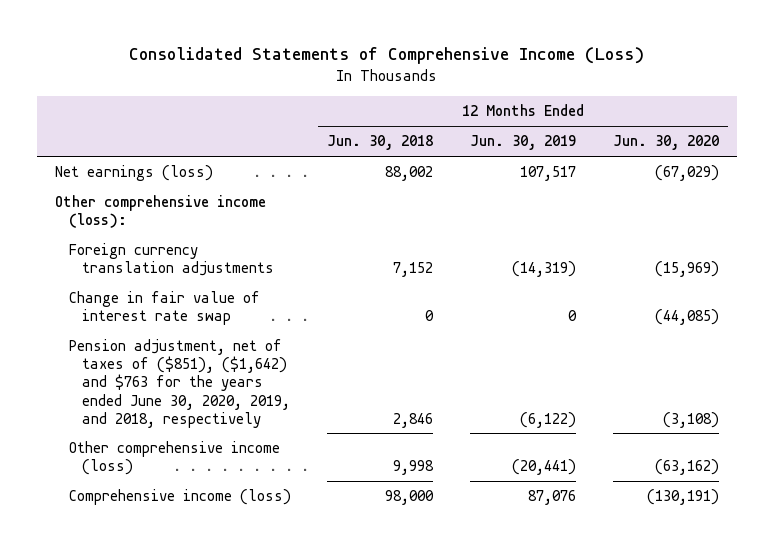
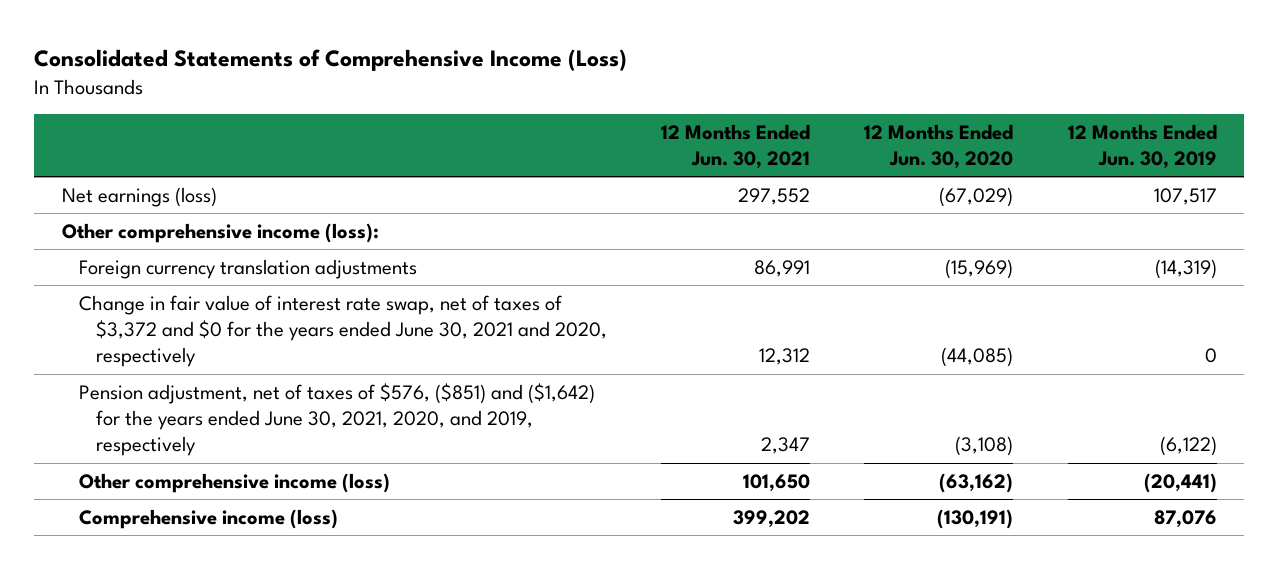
[327,135,434,151] Jun. 30, 2018 -> none
none -> [660,123,810,170] 12 Months Ended Jun. 30, 2021
[68,291,260,326] Change in fair value of interest rate swap -> [78,294,607,368] Change in fair value of interest rate swap, net of taxes of $3,372 and $0 for the years ended June 30, 2021 and 2020, respectively
[68,339,290,428] Pension adjustment, net of taxes of ($851), ($1,642) and $763 for the years ended June 30, 2020, 2019, and 2018, respectively -> [78,382,595,457] Pension adjustment, net of taxes of $576, ($851) and ($1,642) for the years ended June 30, 2021, 2020, and 2019, respectively

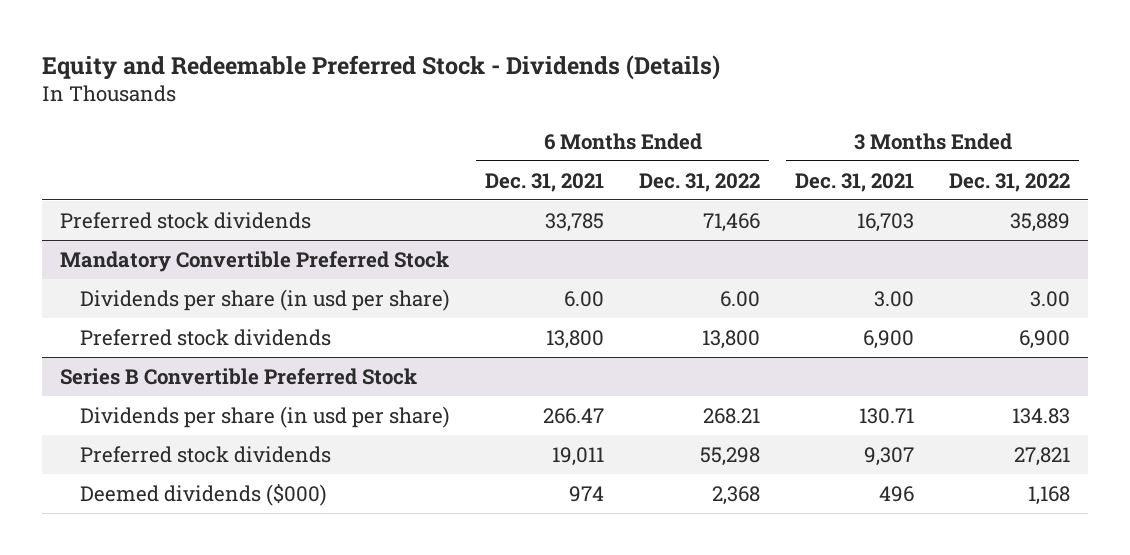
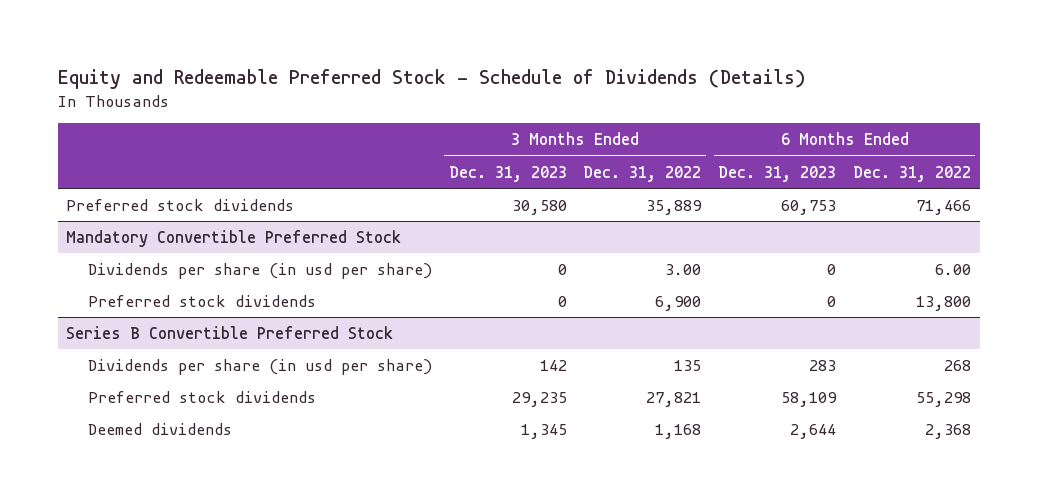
[42,54,721,80] Equity and Redeemable Preferred Stock - Dividends (Details) -> [58,68,807,89] Equity and Redeemable Preferred Stock - Schedule of Dividends (Details)
[485,172,605,192] Dec. 31, 2021 -> none
[795,172,915,192] Dec. 31, 2021 -> none
none -> [448,165,567,182] Dec. 31, 2023
none -> [718,165,837,182] Dec. 31, 2023
[703,407,761,424] 268.21 -> [944,359,972,371] 268
[1012,407,1071,424] 134.83 -> [674,359,702,371] 135
[80,483,328,506] Deemed dividends ($000) -> [87,422,232,435] Deemed dividends

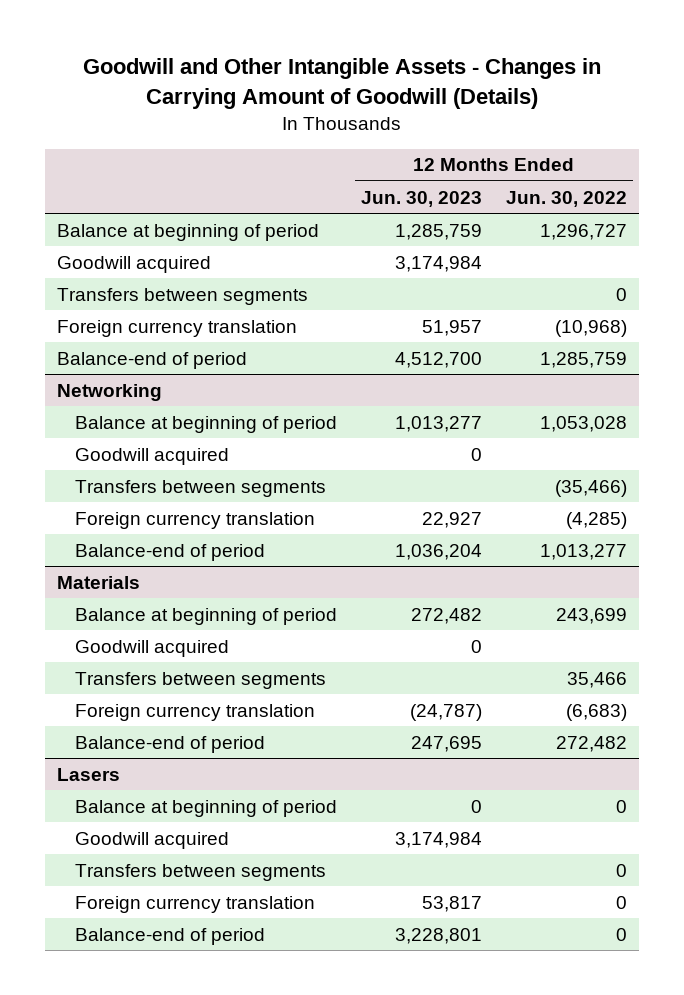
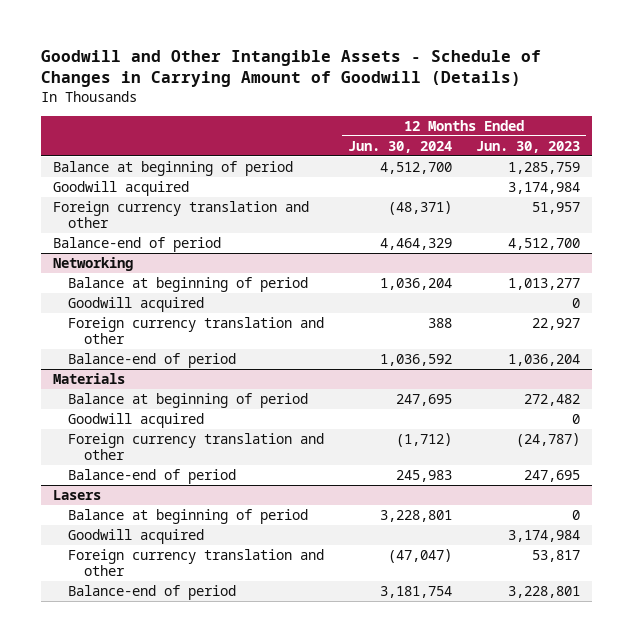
[82,58,601,109] Goodwill and Other Intangible Assets - Changes in Carrying Amount of Goodwill (Details) -> [40,50,541,88] Goodwill and Other Intangible Assets - Schedule of Changes in Carrying Amount of Goodwill (Details)
[505,190,627,207] Jun. 30, 2022 -> none
none -> [348,140,453,153] Jun. 30, 2024
[56,287,308,305] Transfers between segments -> none
[56,319,297,337] Foreign currency translation -> [52,200,309,229] Foreign currency translation and other
[75,479,327,497] Transfers between segments -> none
[75,511,316,529] Foreign currency translation -> [68,316,325,345] Foreign currency translation and other
[75,671,327,689] Transfers between segments -> none
[75,703,316,721] Foreign currency translation -> [68,432,325,461] Foreign currency translation and other
[75,863,327,881] Transfers between segments -> none
[75,895,316,913] Foreign currency translation -> [68,548,325,577] Foreign currency translation and other

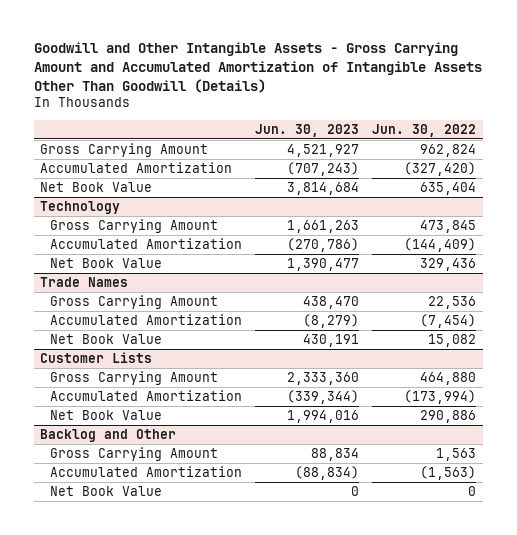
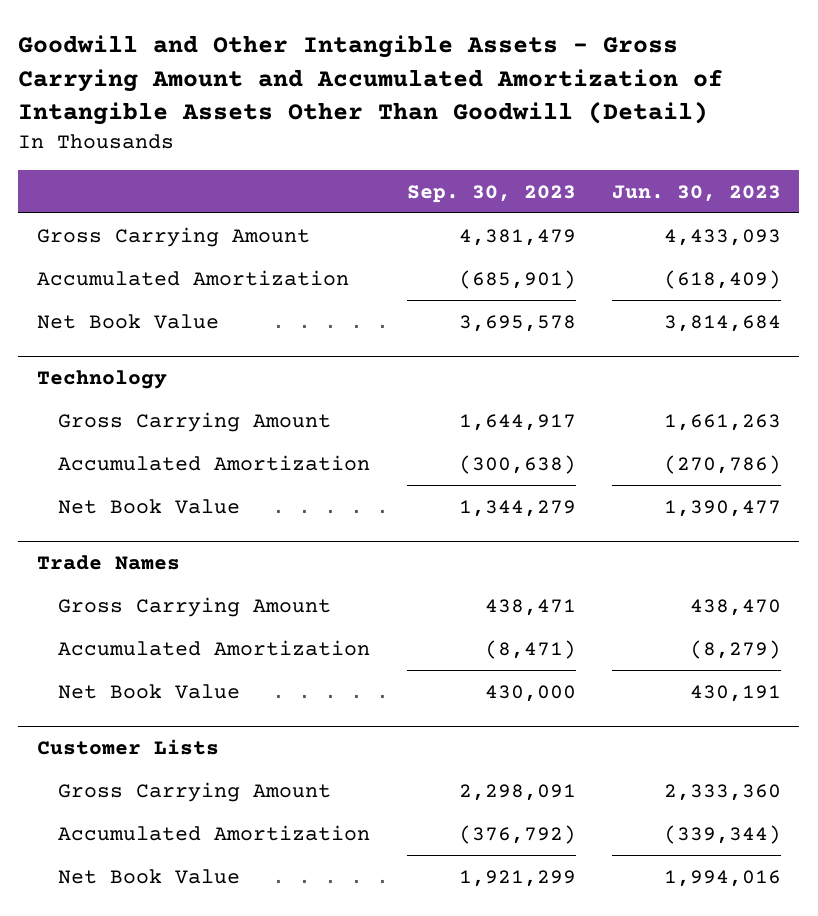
[33,41,482,93] Goodwill and Other Intangible Assets - Gross Carrying Amount and Accumulated Amortization of Intangible Assets Other Than Goodwill (Details) -> [18,34,724,126] Goodwill and Other Intangible Assets - Gross Carrying Amount and Accumulated Amortization of Intangible Assets Other Than Goodwill (Detail)
[372,123,477,137] Jun. 30, 2022 -> none
none -> [406,184,576,203] Sep. 30, 2023
[287,144,360,158] 4,521,927 -> [663,228,781,246] 4,433,093
[287,162,360,177] (707,243) -> [663,269,781,289] (618,409)
[40,429,177,443] Backlog and Other -> none
[49,447,218,462] Gross Carrying Amount -> none
[49,466,242,478] Accumulated Amortization -> none
[49,486,162,497] Net Book Value -> none

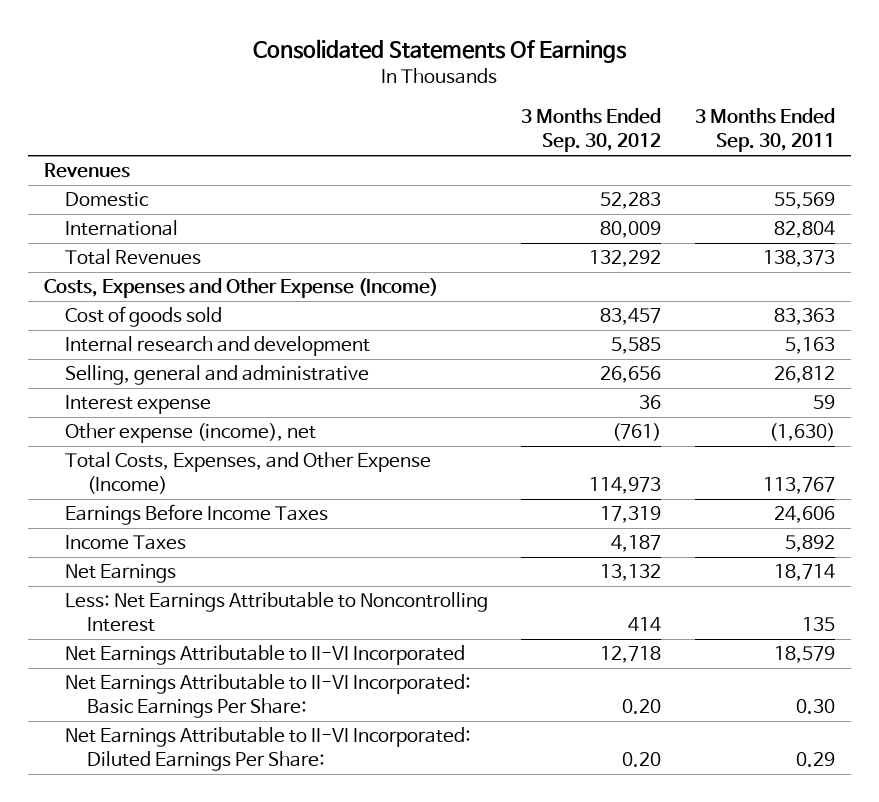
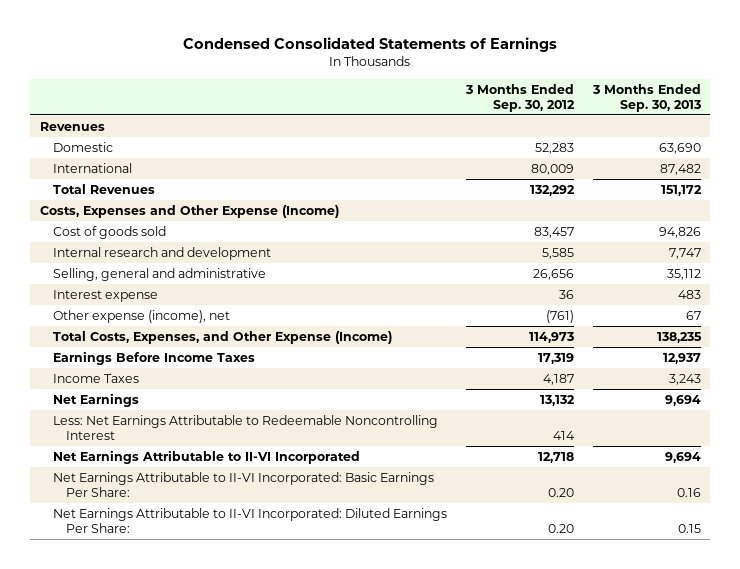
[253,39,628,64] Consolidated Statements Of Earnings -> [183,37,558,53] Condensed Consolidated Statements of Earnings
[694,108,835,153] 3 Months Ended Sep. 30, 2011 -> none
none -> [591,83,701,112] 3 Months Ended Sep. 30, 2013
[65,592,489,633] Less: Net Earnings Attributable to Noncontrolling Interest -> [52,414,438,440] Less: Net Earnings Attributable to Redeemable Noncontrolling Interest

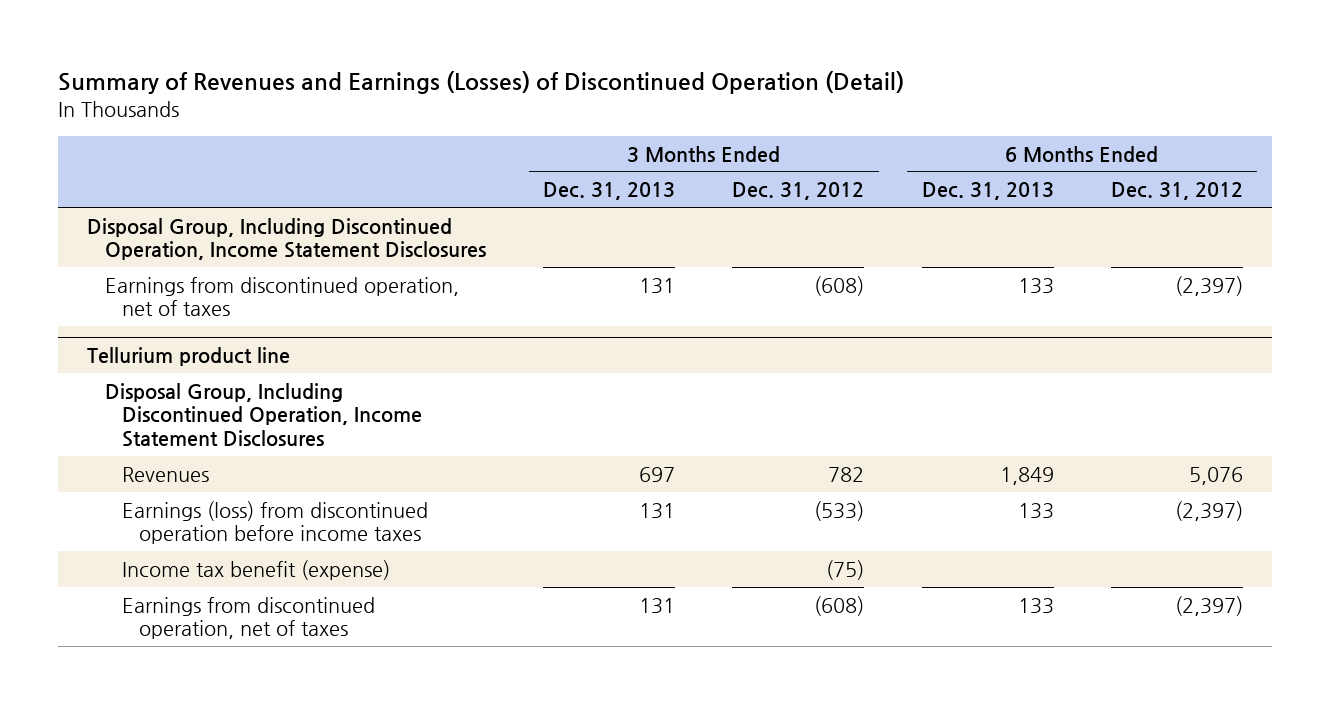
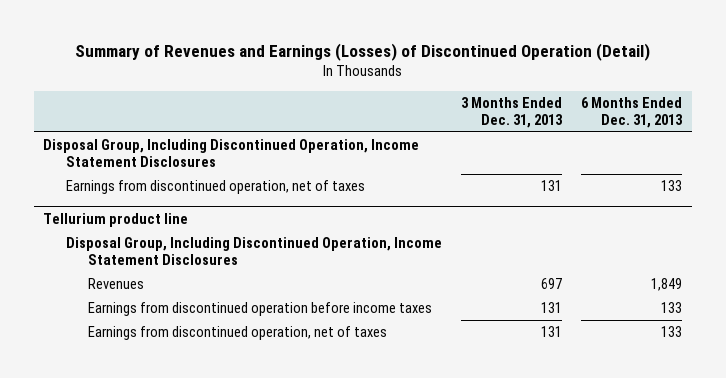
[732,182,865,201] Dec. 31, 2012 -> none
[1110,182,1243,201] Dec. 31, 2012 -> none
[121,559,390,580] Income tax benefit (expense) -> none
[121,500,428,545] Earnings (loss) from discontinued operation before income taxes -> [87,302,432,317] Earnings from discontinued operation before income taxes

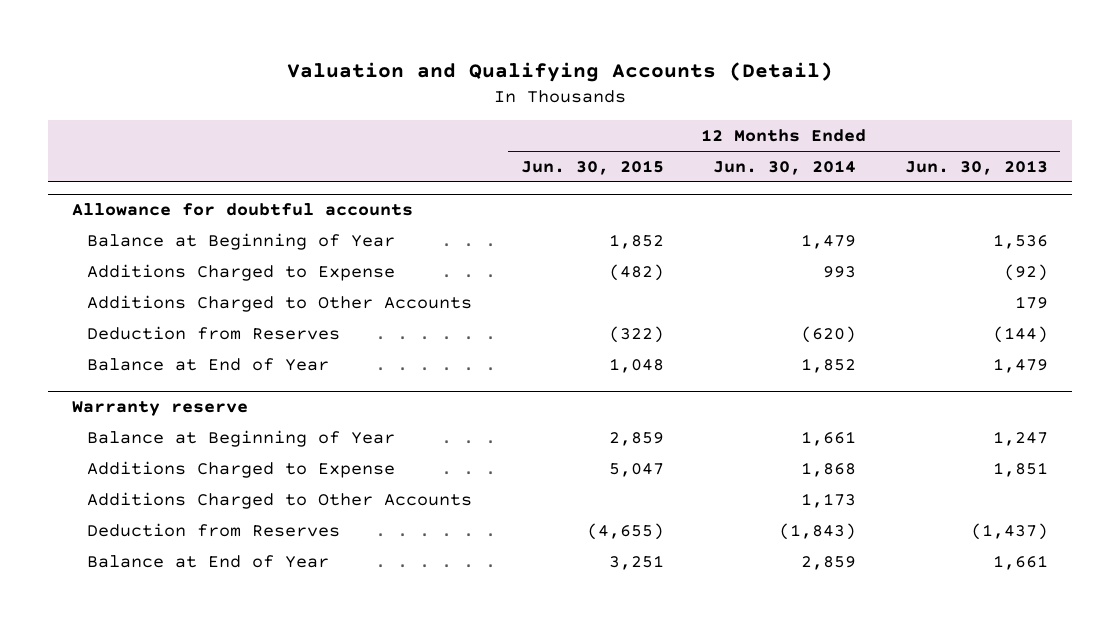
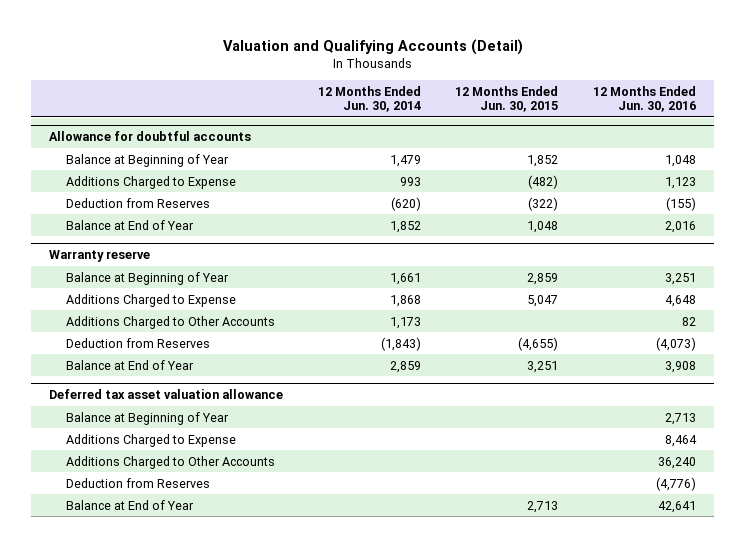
[904,159,1048,175] Jun. 30, 2013 -> none
none -> [593,85,697,113] 12 Months Ended Jun. 30, 2016
[86,294,472,312] Additions Charged to Other Accounts -> none
none -> [48,388,283,399] Deferred tax asset valuation allowance
none -> [65,411,229,425] Balance at Beginning of Year
none -> [65,433,236,447] Additions Charged to Expense
none -> [65,455,275,469] Additions Charged to Other Accounts
none -> [65,477,210,488] Deduction from Reserves
none -> [65,499,194,510] Balance at End of Year

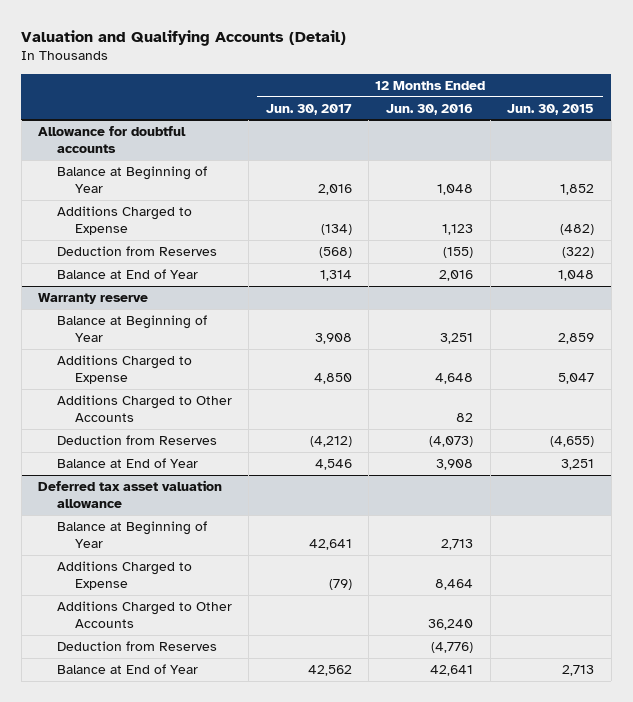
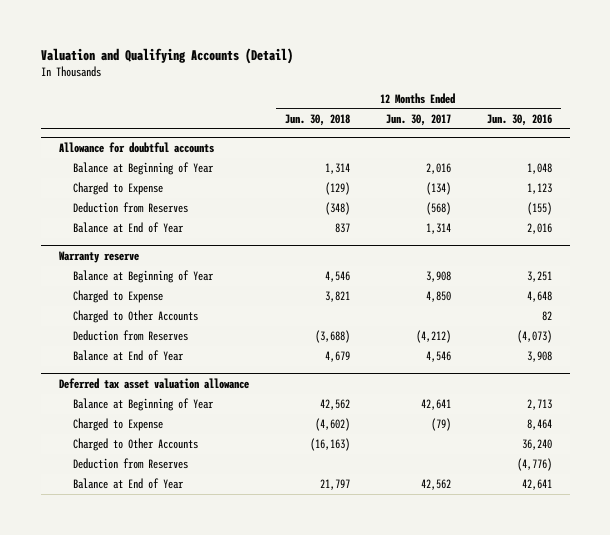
[507,103,595,115] Jun. 30, 2015 -> none
none -> [284,114,350,127] Jun. 30, 2018
[56,205,192,236] Additions Charged to Expense -> [72,182,163,196] Charged to Expense
[56,354,192,385] Additions Charged to Expense -> [72,290,163,304] Charged to Expense
[56,394,232,423] Additions Charged to Other Accounts -> [72,310,198,324] Charged to Other Accounts
[56,560,192,591] Additions Charged to Expense -> [72,418,163,432] Charged to Expense
[56,600,232,629] Additions Charged to Other Accounts -> [72,438,198,452] Charged to Other Accounts

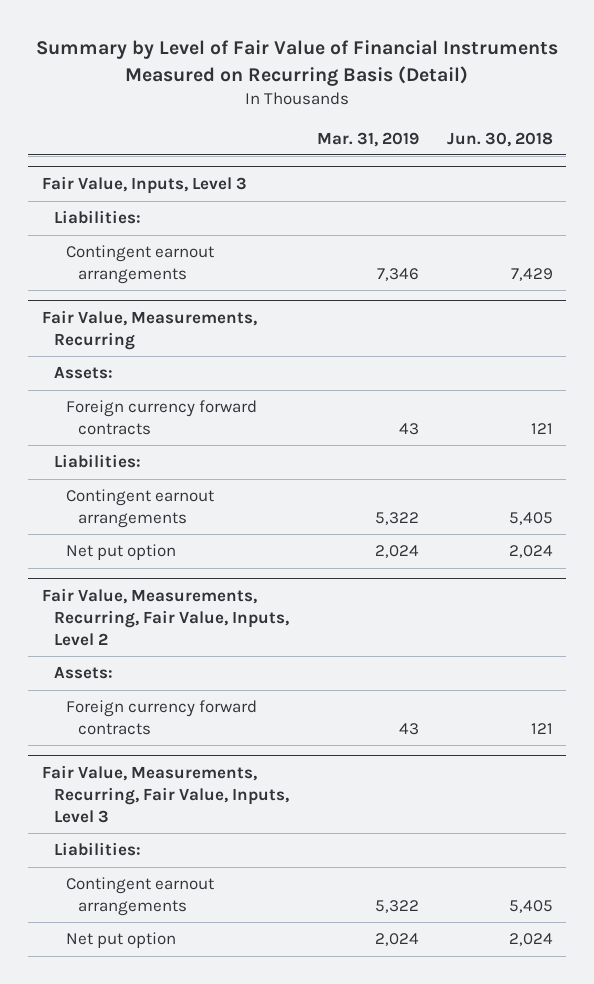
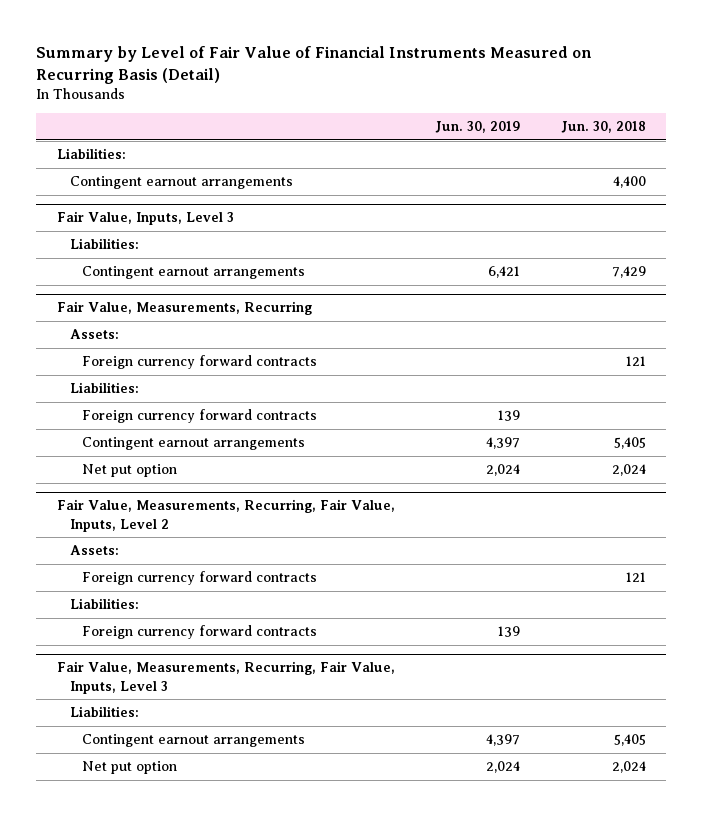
[316,131,419,147] Mar. 31, 2019 -> none
none -> [435,121,521,134] Jun. 30, 2019
none -> [56,148,126,160] Liabilities:
none -> [69,176,293,190] Contingent earnout arrangements
none -> [82,409,318,424] Foreign currency forward contracts
none -> [69,598,139,610] Liabilities:
none -> [82,625,318,640] Foreign currency forward contracts

